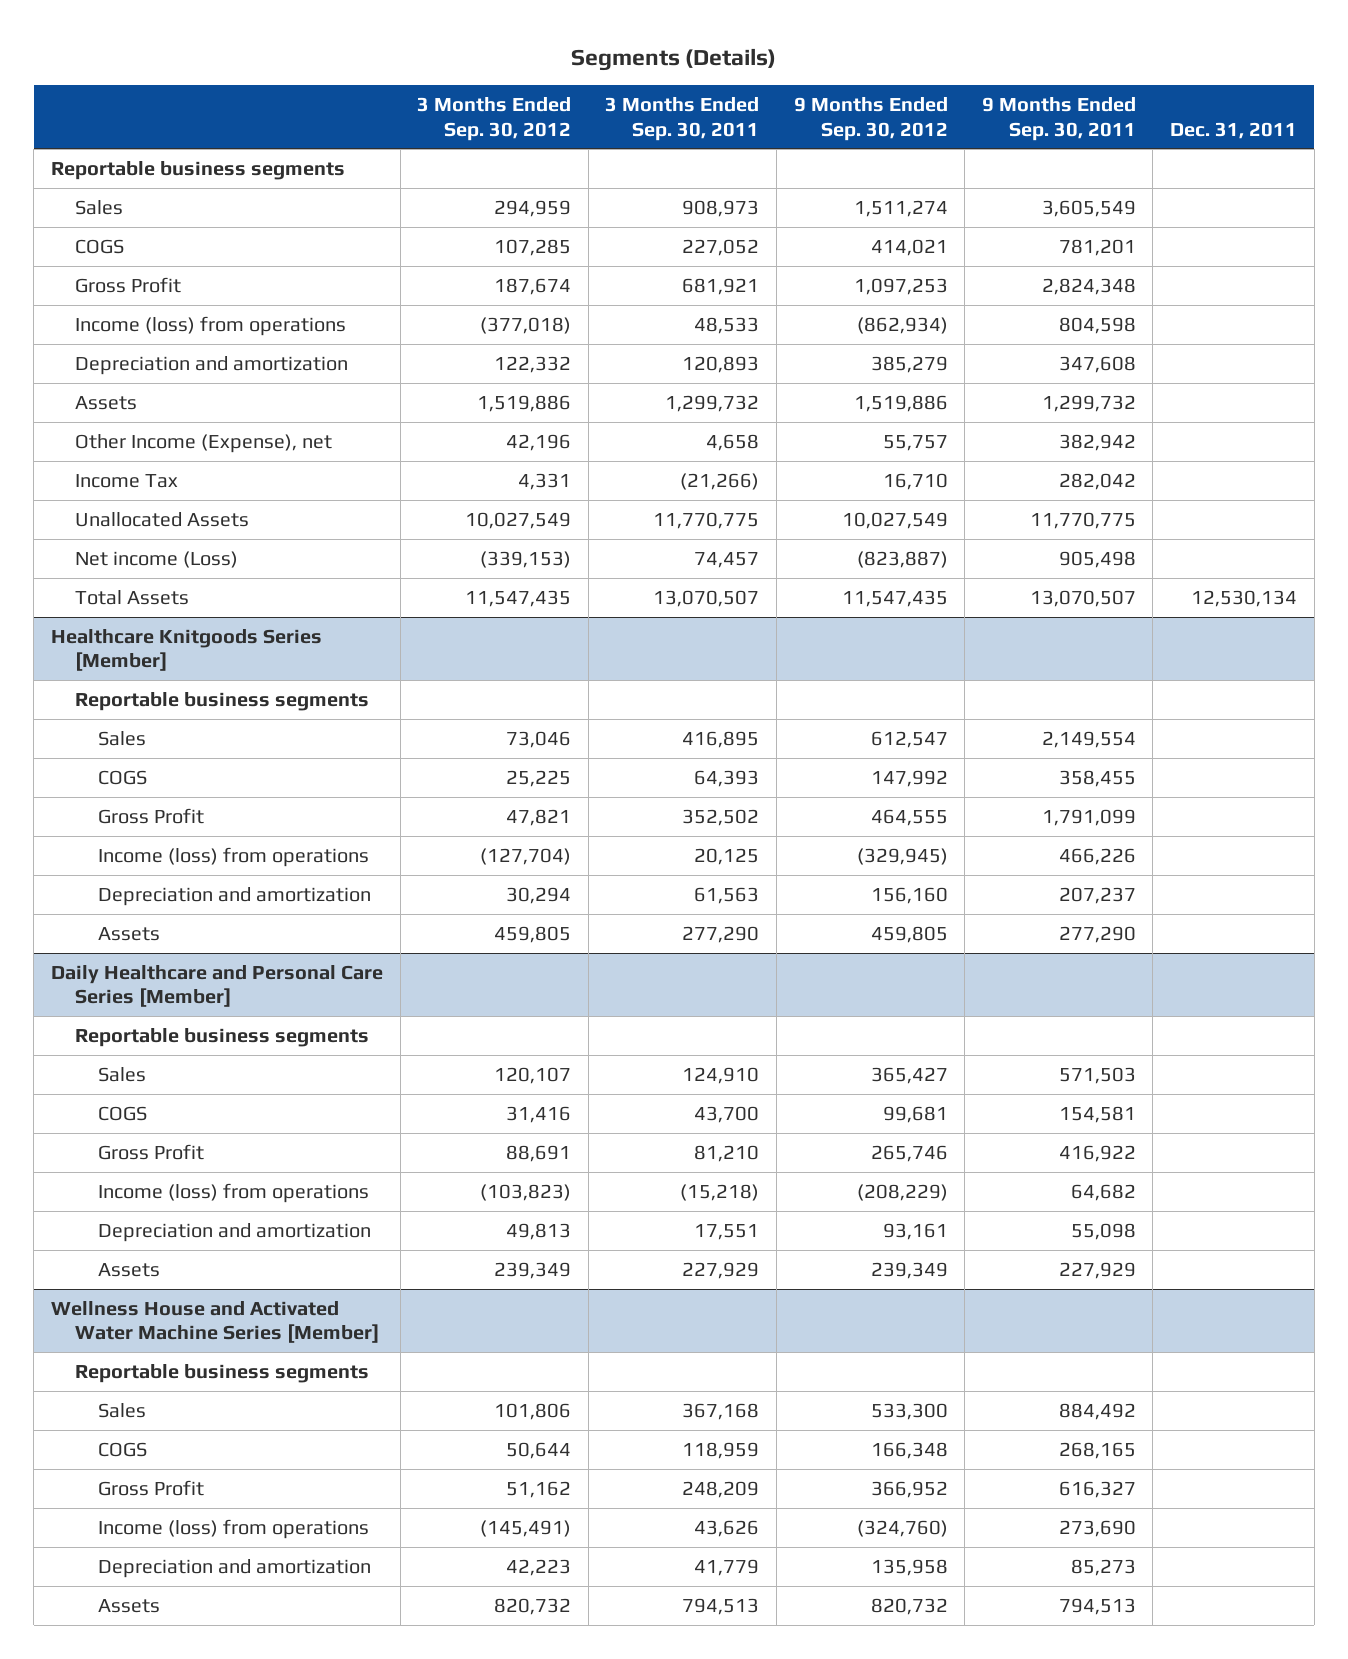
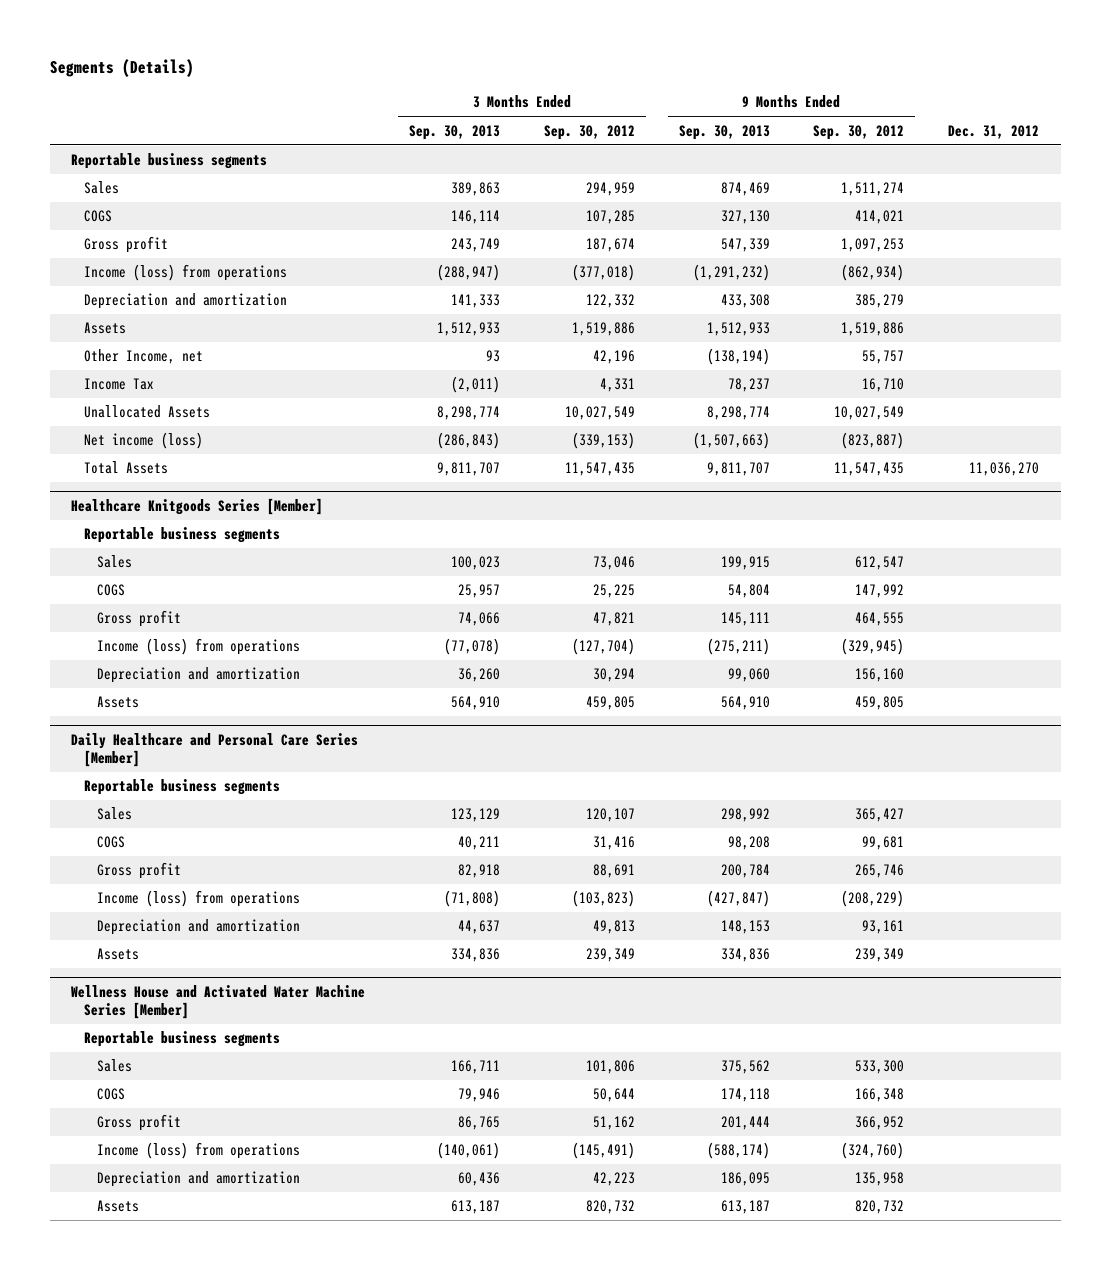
[605,97,760,141] 3 Months Ended Sep. 30, 2011 -> none
[981,97,1136,141] 9 Months Ended Sep. 30, 2011 -> none
[1170,121,1298,139] Dec. 31, 2011 -> none
none -> [409,124,501,140] Sep. 30, 2013
none -> [678,124,770,140] Sep. 30, 2013
none -> [948,124,1040,139] Dec. 31, 2012
[74,276,181,293] Gross Profit -> [84,236,169,254] Gross profit
[74,433,332,453] Other Income (Expense), net -> [84,349,204,365] Other Income, net
[74,550,238,568] Net income (Loss) -> [84,432,204,450] Net income (loss)
[98,807,205,824] Gross Profit -> [97,610,182,628] Gross profit
[98,1143,205,1160] Gross Profit -> [97,862,182,880] Gross profit
[98,1479,205,1496] Gross Profit -> [97,1114,182,1132] Gross profit

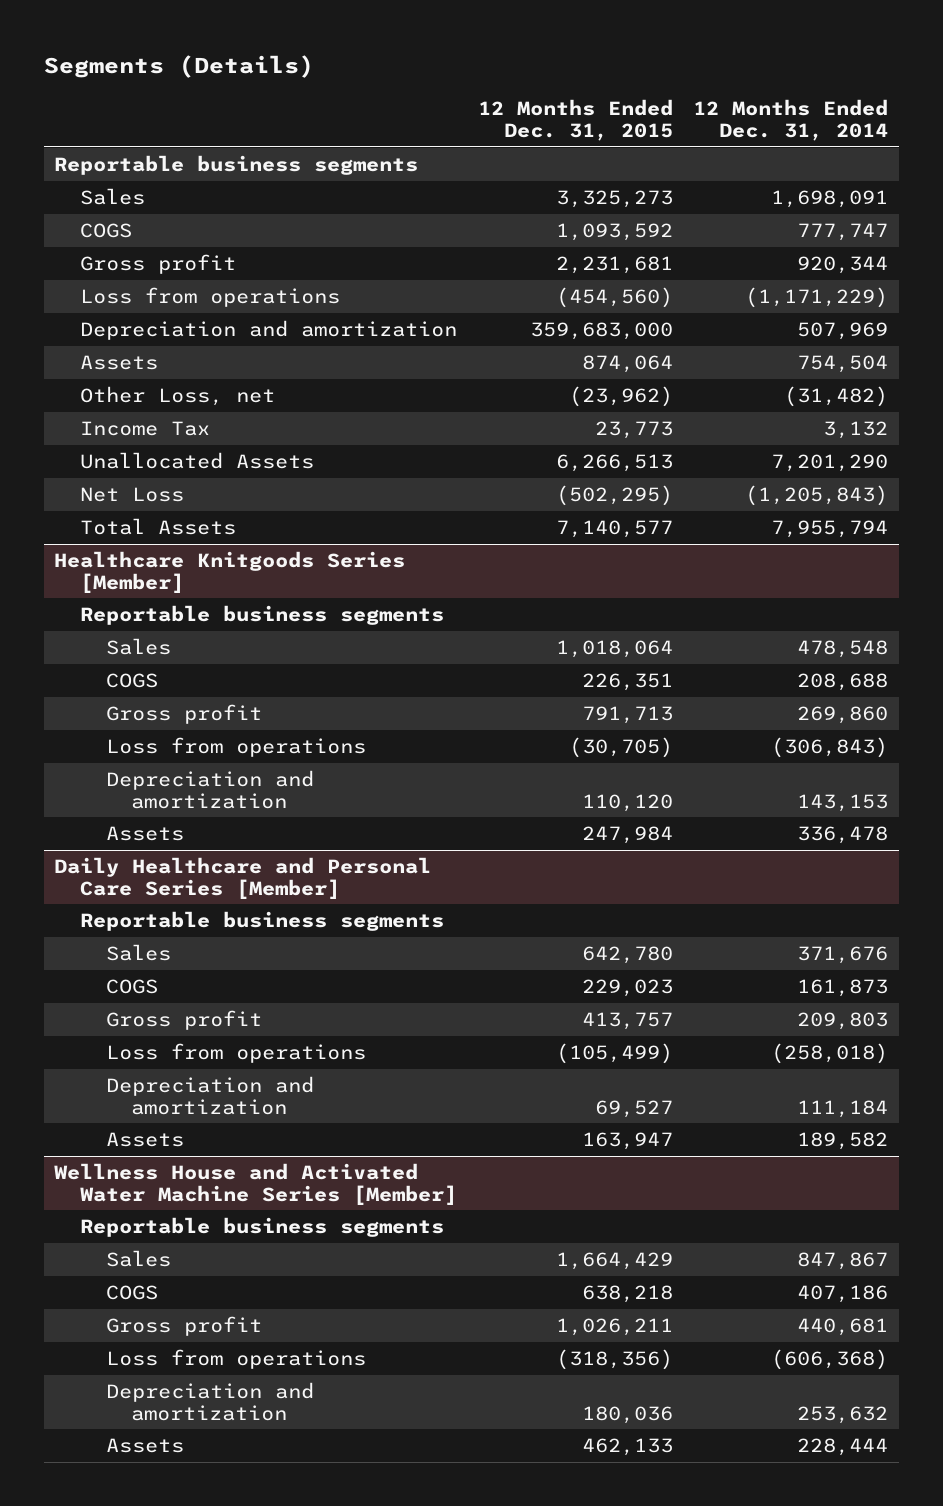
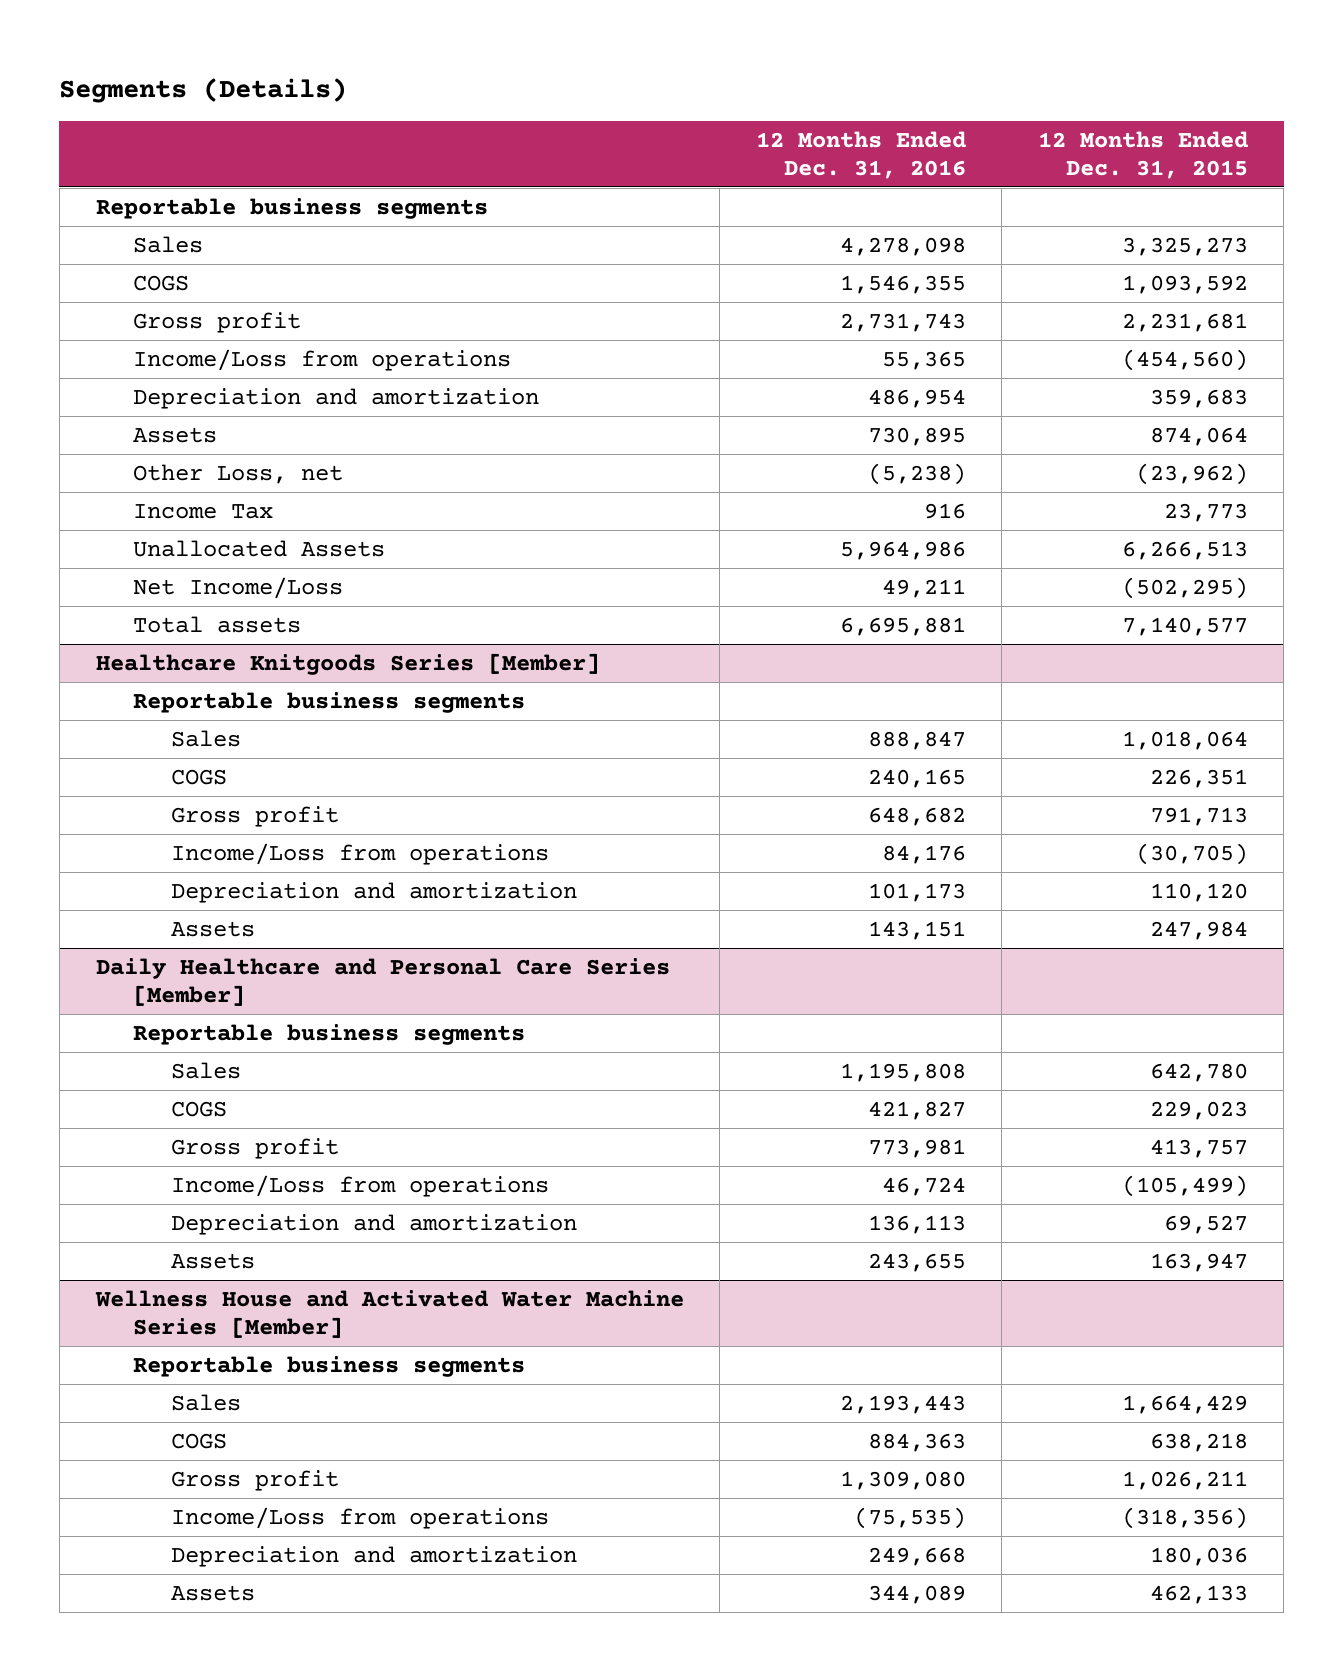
[693,98,889,141] 12 Months Ended Dec. 31, 2014 -> none
none -> [755,130,966,180] 12 Months Ended Dec. 31, 2016
[80,286,341,307] Loss from operations -> [133,348,512,371] Income/Loss from operations
[529,321,673,340] 359,683,000 -> [1149,388,1248,408] 359,683
[80,486,185,502] Net Loss -> [133,576,344,599] Net Income/Loss
[80,517,237,535] Total Assets -> [133,615,302,633] Total assets
[105,736,366,757] Loss from operations -> [170,842,549,865] Income/Loss from operations
[105,1042,366,1063] Loss from operations -> [170,1174,549,1197] Income/Loss from operations
[105,1348,366,1369] Loss from operations -> [170,1506,549,1529] Income/Loss from operations

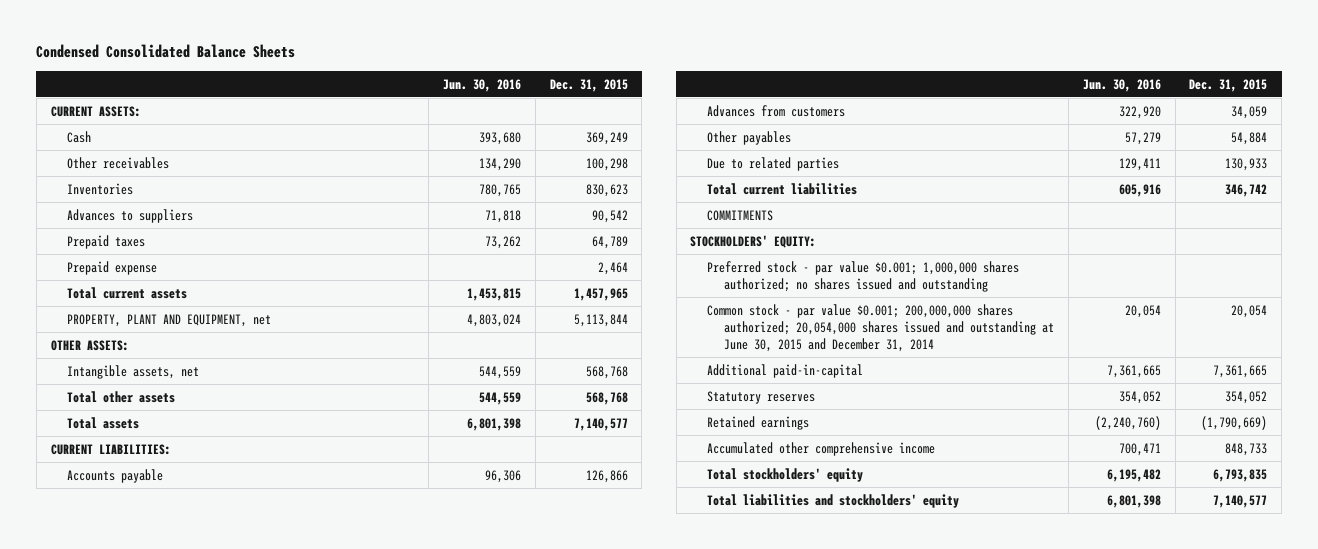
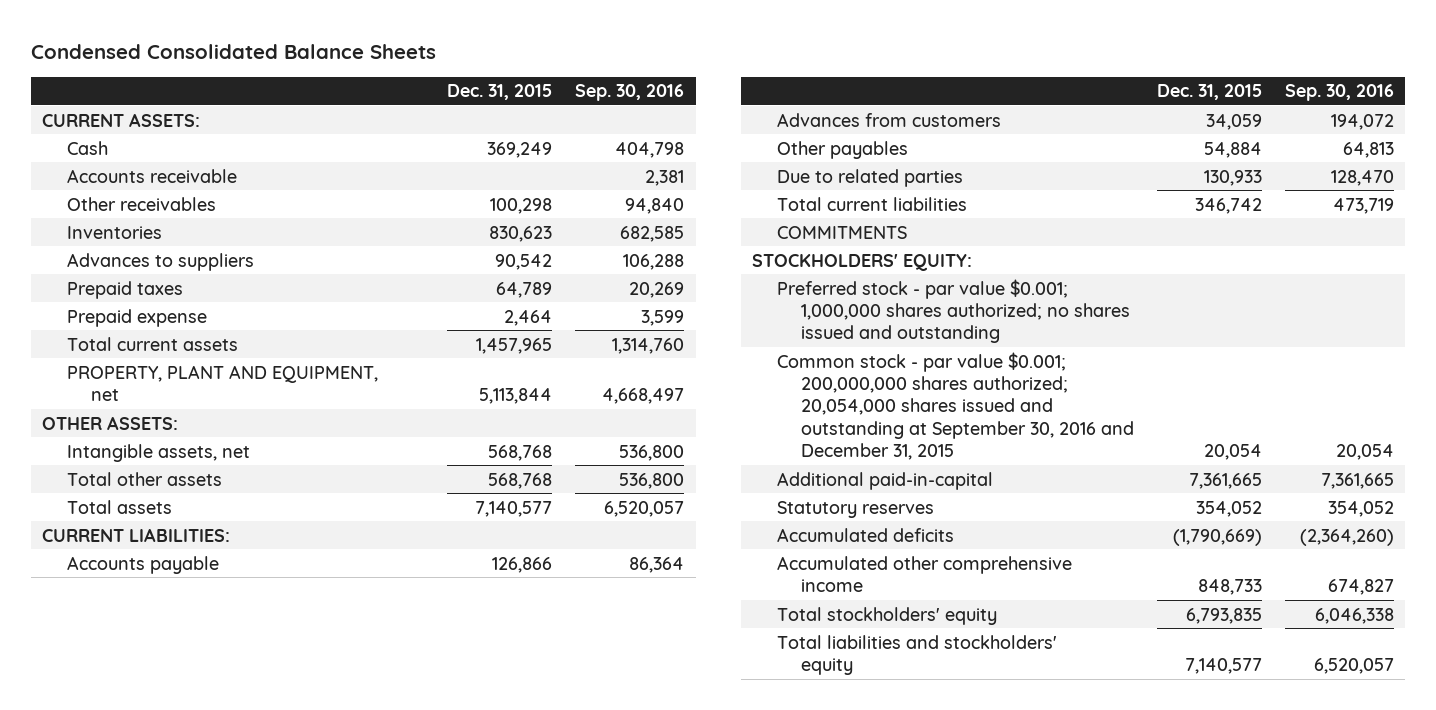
[442,78,521,92] Jun. 30, 2016 -> none
none -> [575,84,685,102] Sep. 30, 2016
none -> [66,168,237,183] Accounts receivable
[707,303,1055,353] Common stock - par value $0.001; 200,000,000 shares authorized; 20,054,000 shares issued and outstanding at June 30, 2015 and December 31, 2014 -> [776,351,1135,460] Common stock - par value $0.001; 200,000,000 shares authorized; 20,054,000 shares issued and outstanding at September 30, 2016 and December 31, 2015
[707,415,810,430] Retained earnings -> [776,527,954,542] Accumulated deficits

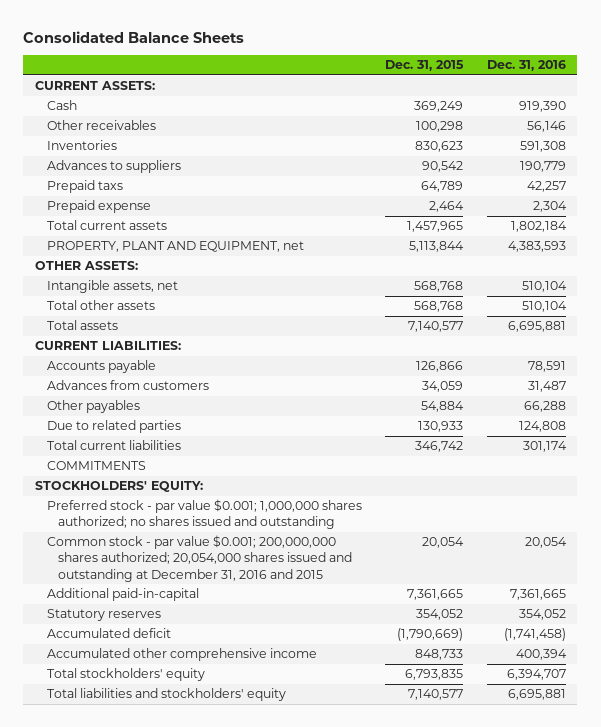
[30,43,436,59] Condensed Consolidated Balance Sheets -> [23,30,245,43] Consolidated Balance Sheets
[575,84,685,102] Sep. 30, 2016 -> none
none -> [486,60,566,72] Dec. 31, 2016
[66,168,237,183] Accounts receivable -> none
[66,280,183,299] Prepaid taxes -> [46,180,123,194] Prepaid taxs
[776,351,1135,460] Common stock - par value $0.001; 200,000,000 shares authorized; 20,054,000 shares issued and outstanding at September 30, 2016 and December 31, 2015 -> [46,535,353,582] Common stock - par value $0.001; 200,000,000 shares authorized; 20,054,000 shares issued and outstanding at December 31, 2016 and 2015
[776,527,954,542] Accumulated deficits -> [46,628,171,639] Accumulated deficit

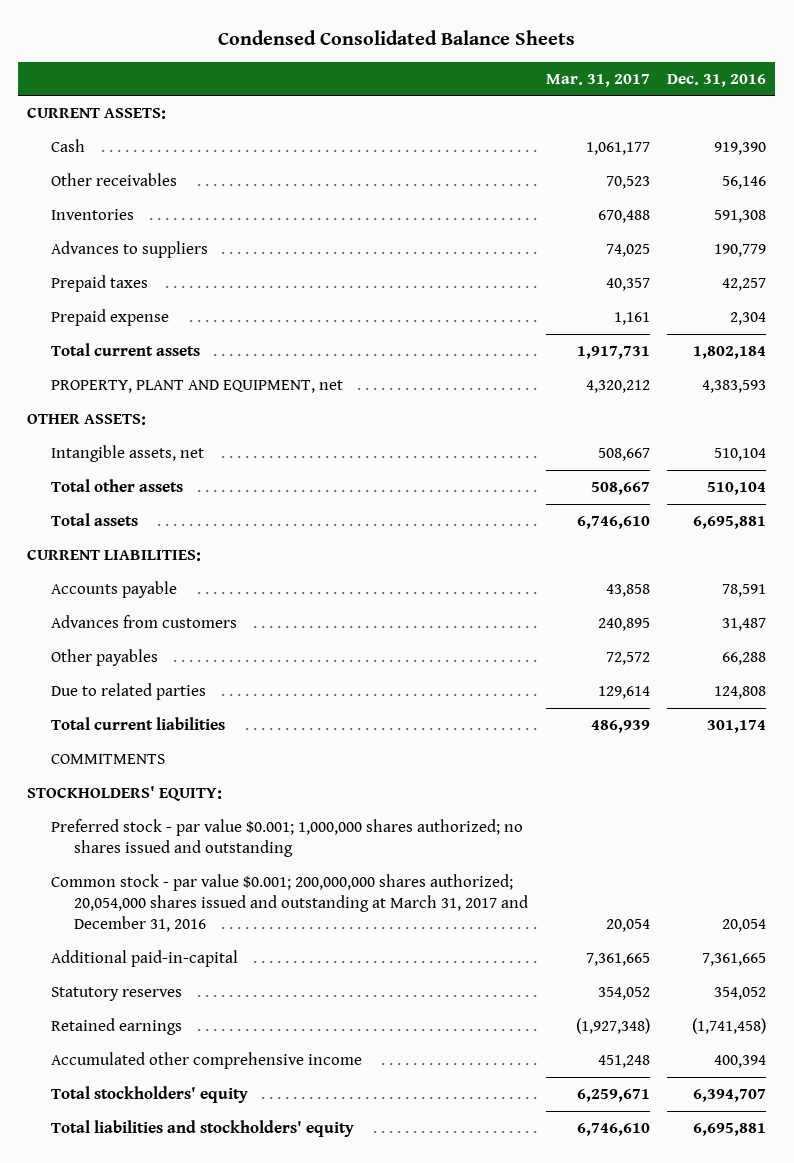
[23,30,245,43] Consolidated Balance Sheets -> [217,29,575,45] Condensed Consolidated Balance Sheets
[385,60,465,72] Dec. 31, 2015 -> none
none -> [545,73,650,87] Mar. 31, 2017
[46,180,123,194] Prepaid taxs -> [50,275,148,293] Prepaid taxes
[46,535,353,582] Common stock - par value $0.001; 200,000,000 shares authorized; 20,054,000 shares issued and outstanding at December 31, 2016 and 2015 -> [50,874,529,933] Common stock - par value $0.001; 200,000,000 shares authorized; 20,054,000 shares issued and outstanding at March 31, 2017 and December 31, 2016
[46,628,171,639] Accumulated deficit -> [50,1018,182,1036] Retained earnings

